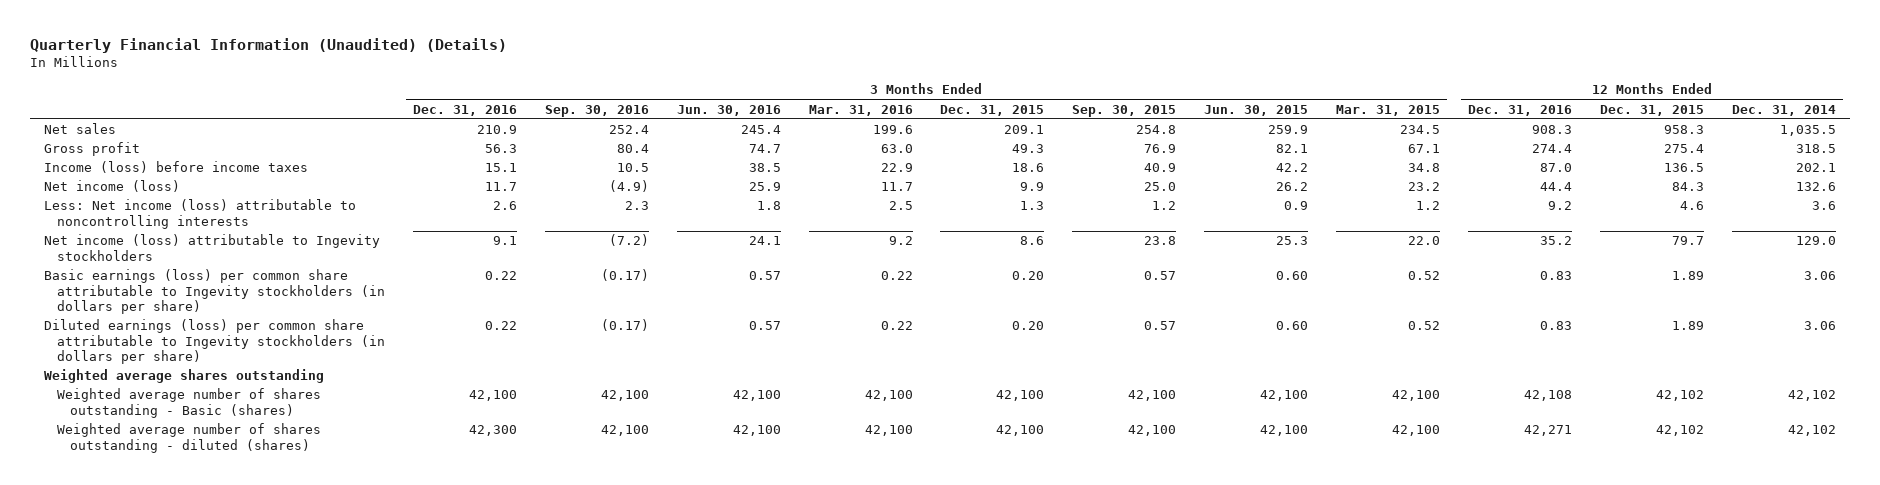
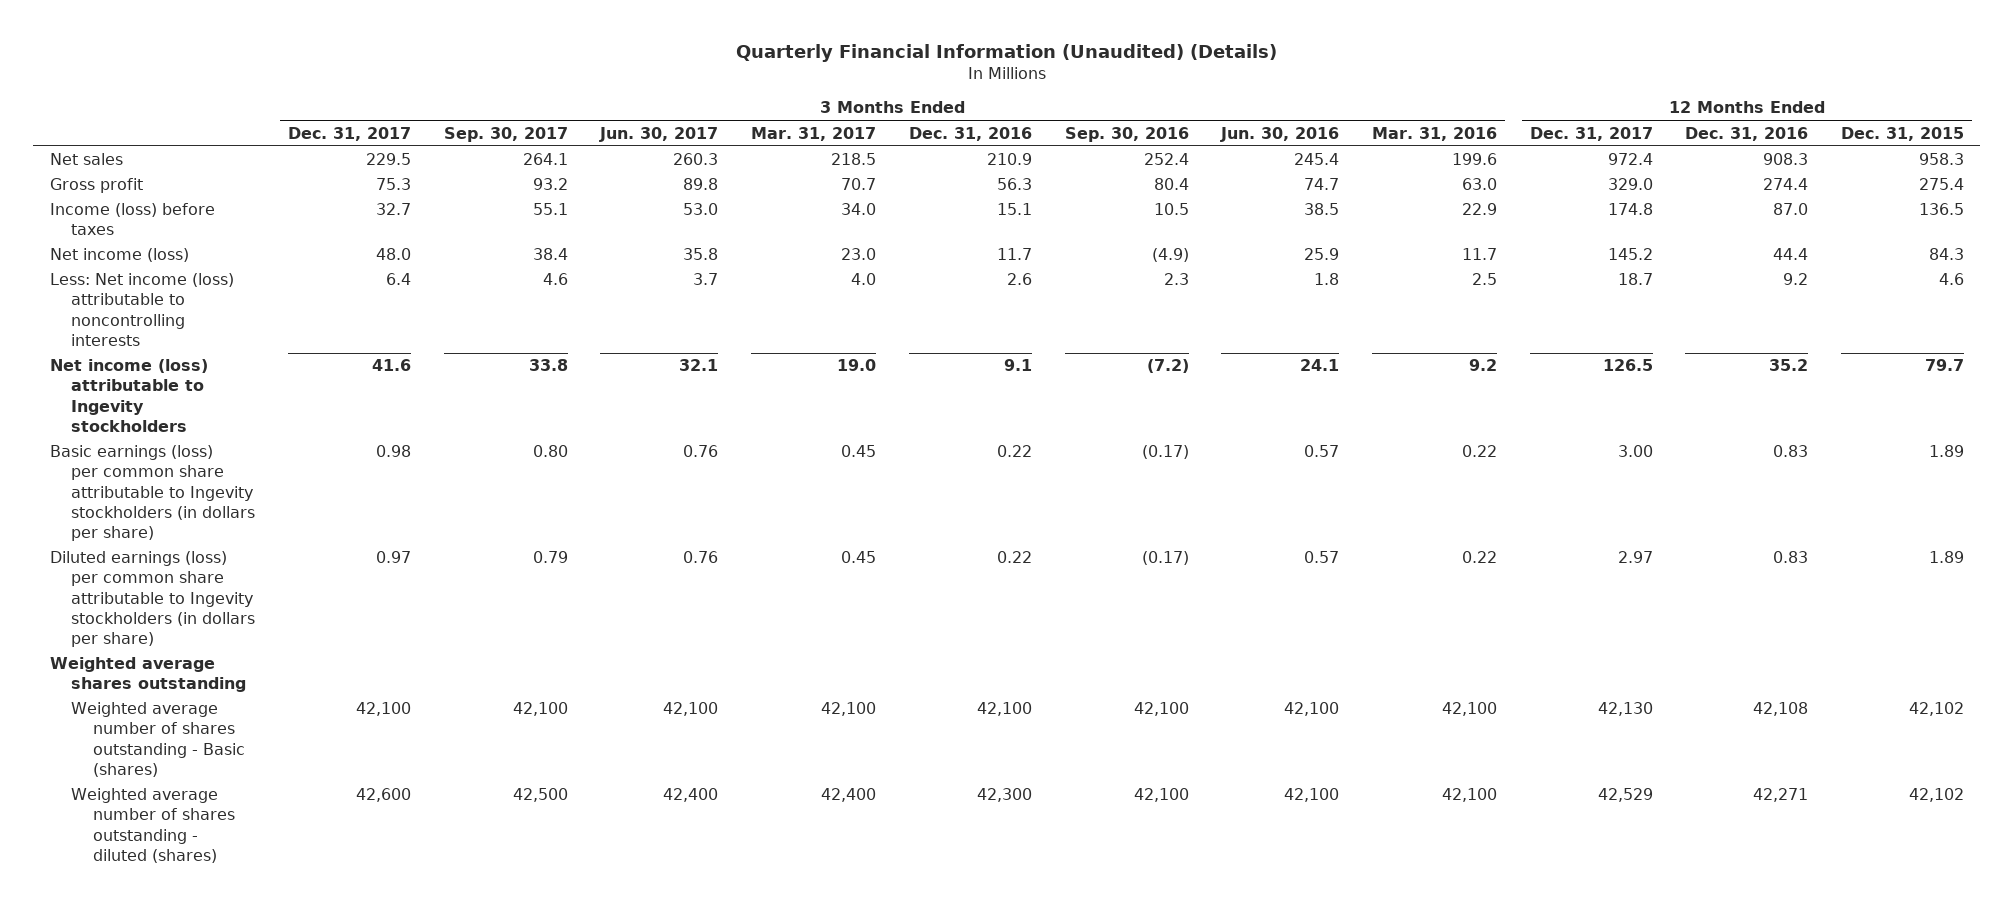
[940,104,1045,116] Dec. 31, 2015 -> none
[1072,104,1177,117] Sep. 30, 2015 -> none
[1204,104,1309,116] Jun. 30, 2015 -> none
[1336,104,1441,116] Mar. 31, 2015 -> none
[1731,104,1836,116] Dec. 31, 2014 -> none
none -> [288,126,412,141] Dec. 31, 2017
none -> [443,126,568,142] Sep. 30, 2017
none -> [599,126,719,142] Jun. 30, 2017
none -> [751,126,877,141] Mar. 31, 2017
none -> [1529,126,1653,141] Dec. 31, 2017
[43,161,308,174] Income (loss) before income taxes -> [49,203,215,236] Income (loss) before taxes

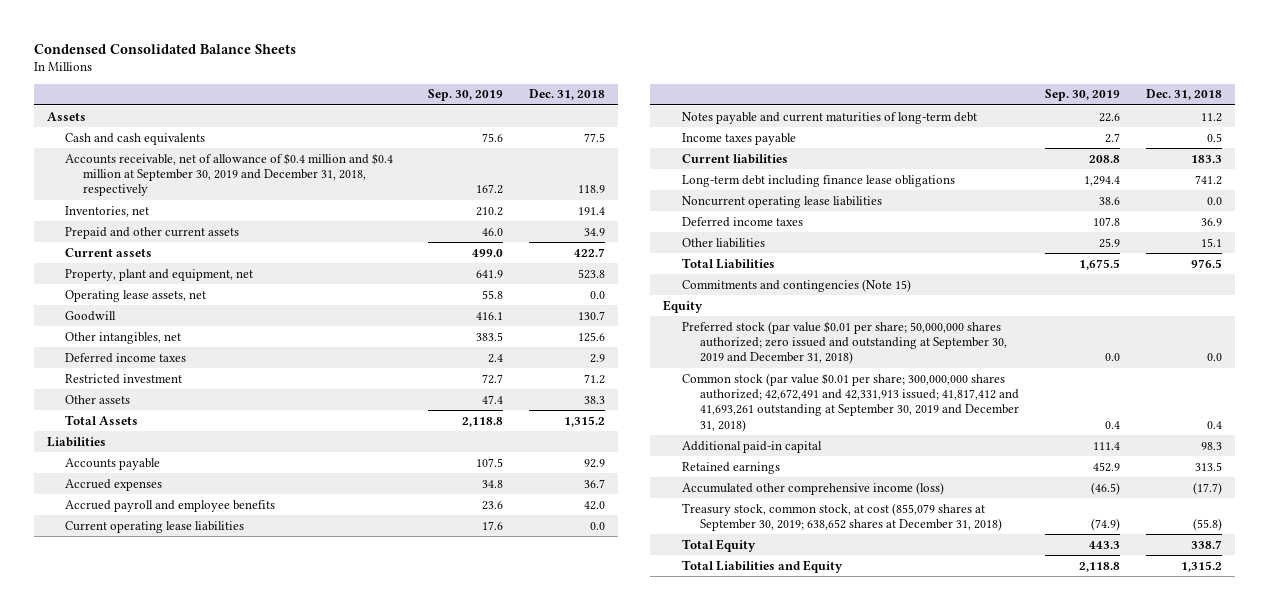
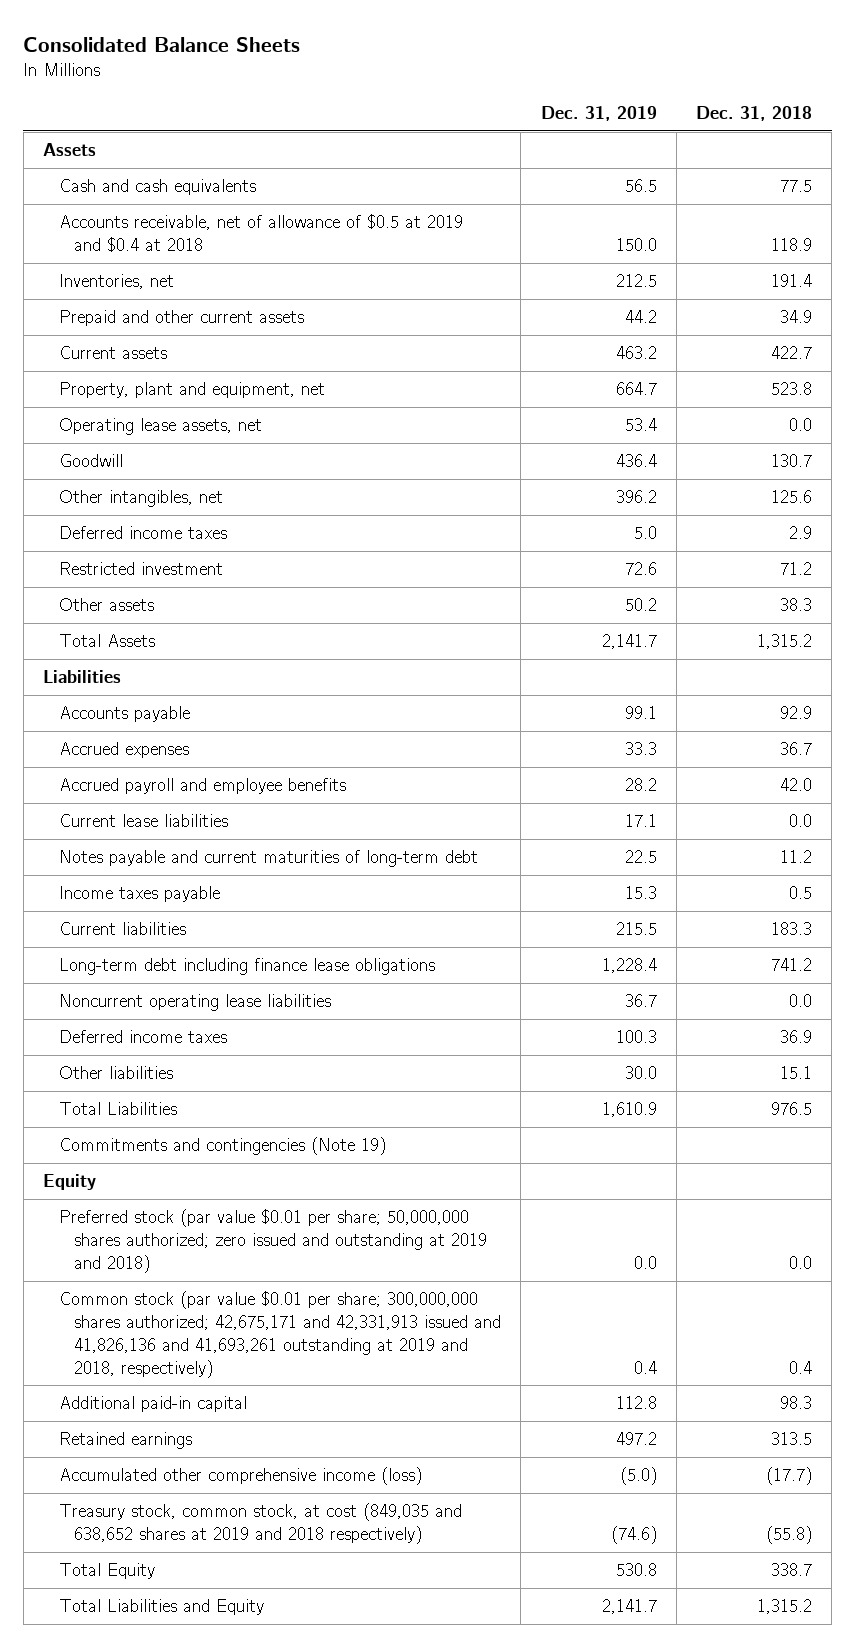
[34,43,297,54] Condensed Consolidated Balance Sheets -> [23,36,301,52] Consolidated Balance Sheets
[428,89,504,102] Sep. 30, 2019 -> none
none -> [540,105,657,121] Dec. 31, 2019
[65,152,394,197] Accounts receivable, net of allowance of $0.4 million and $0.4 million at September 30, 2019 and December 31, 2018, respectively -> [58,214,463,253] Accounts receivable, net of allowance of $0.5 at 2019 and $0.4 at 2018
[65,520,245,533] Current operating lease liabilities -> [58,814,228,828] Current lease liabilities
[681,278,911,292] Commitments and contingencies (Note 15) -> [58,1137,386,1156] Commitments and contingencies (Note 19)
[681,320,1007,365] Preferred stock (par value $0.01 per share; 50,000,000 shares authorized; zero issued and outstanding at September 30, 2019 and December 31, 2018) -> [58,1209,488,1273] Preferred stock (par value $0.01 per share; 50,000,000 shares authorized; zero issued and outstanding at 2019 and 2018)
[681,372,1019,432] Common stock (par value $0.01 per share; 300,000,000 shares authorized; 42,672,491 and 42,331,913 issued; 41,817,412 and 41,693,261 outstanding at September 30, 2019 and December 31, 2018) -> [58,1291,502,1378] Common stock (par value $0.01 per share; 300,000,000 shares authorized; 42,675,171 and 42,331,913 issued and 41,826,136 and 41,693,261 outstanding at 2019 and 2018, respectively)
[681,502,1002,531] Treasury stock, common stock, at cost (855,079 shares at September 30, 2019; 638,652 shares at December 31, 2018) -> [58,1503,462,1545] Treasury stock, common stock, at cost (849,035 and 638,652 shares at 2019 and 2018 respectively)

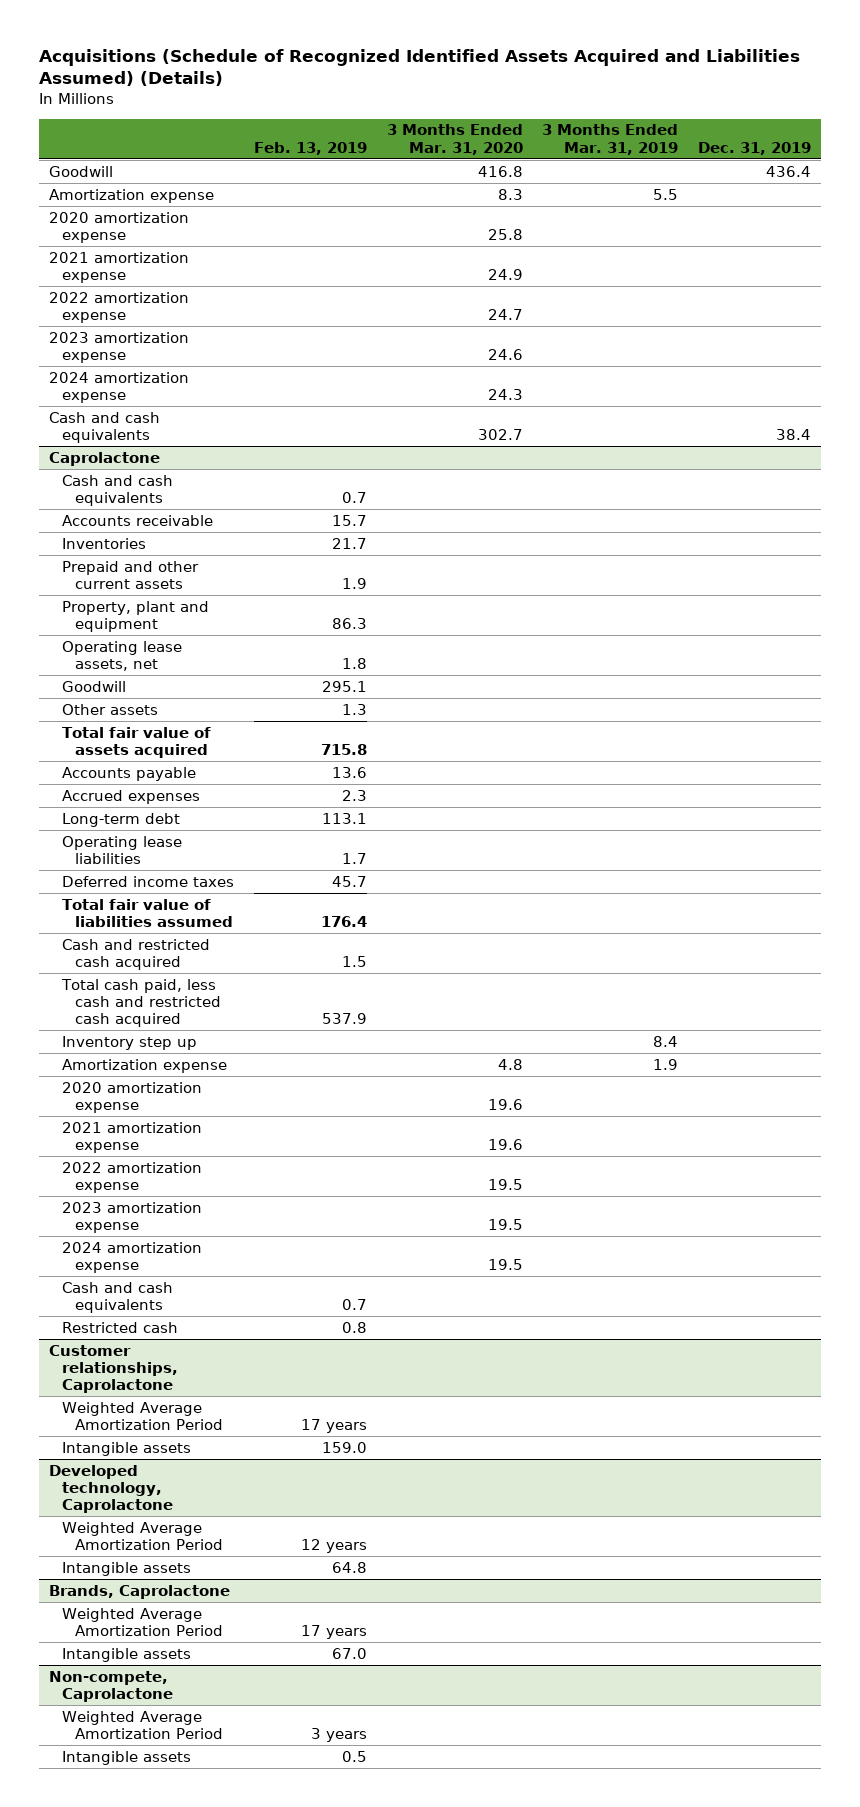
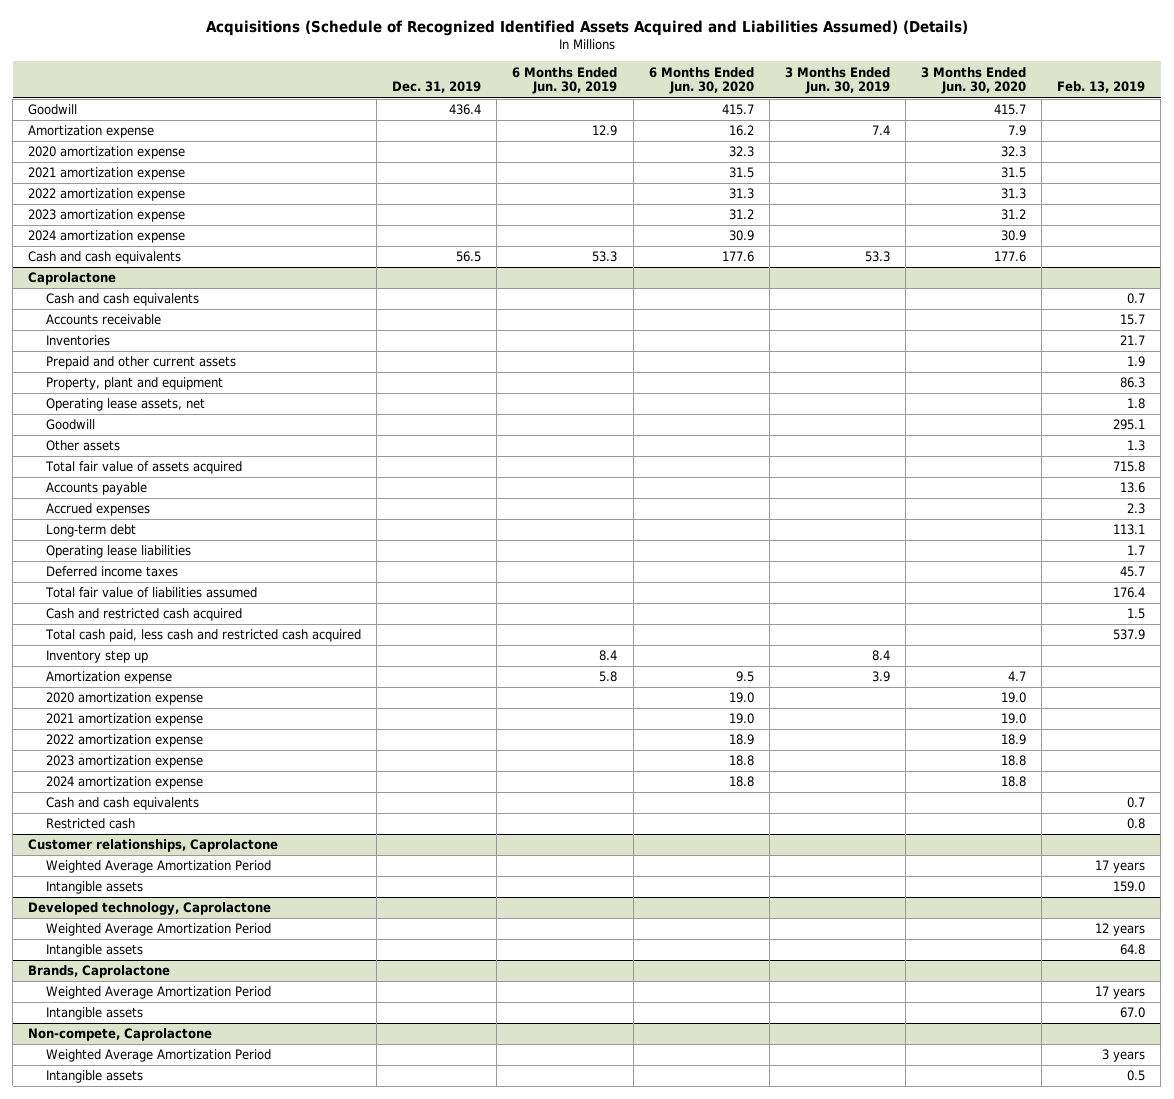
[386,124,523,155] 3 Months Ended Mar. 31, 2020 -> none
[542,124,679,155] 3 Months Ended Mar. 31, 2019 -> none
none -> [512,66,618,95] 6 Months Ended Jun. 30, 2019
none -> [648,66,754,95] 6 Months Ended Jun. 30, 2020
none -> [784,66,890,95] 3 Months Ended Jun. 30, 2019
none -> [921,66,1027,95] 3 Months Ended Jun. 30, 2020
[776,429,812,441] 38.4 -> [456,251,482,263] 56.5

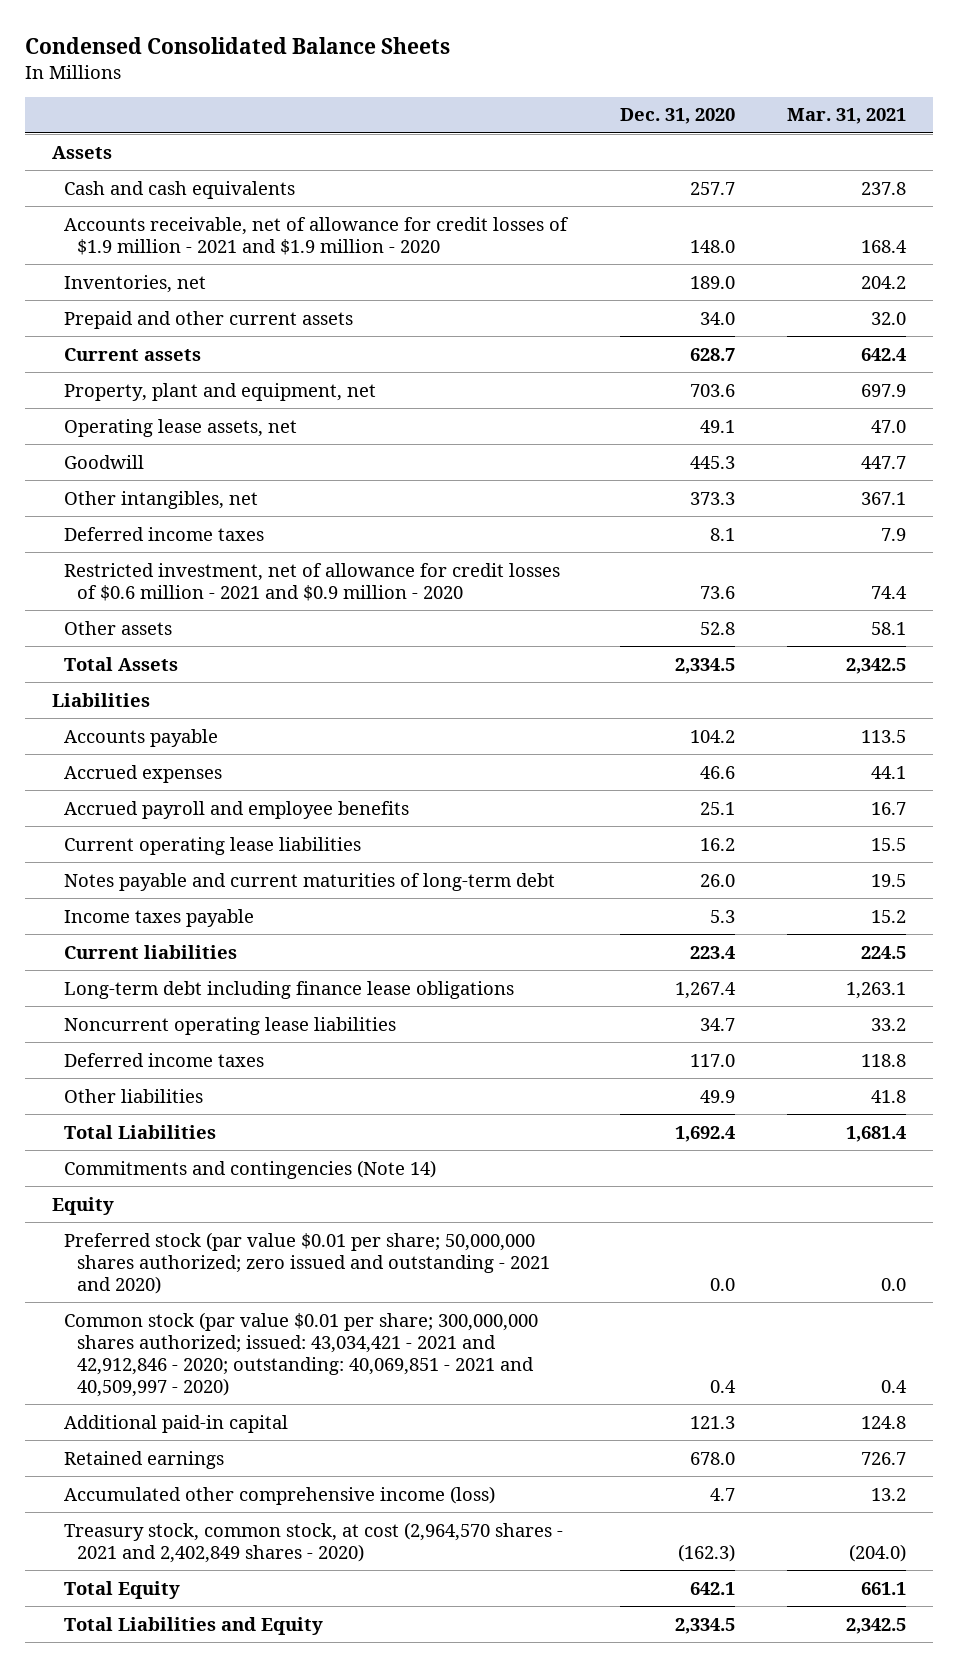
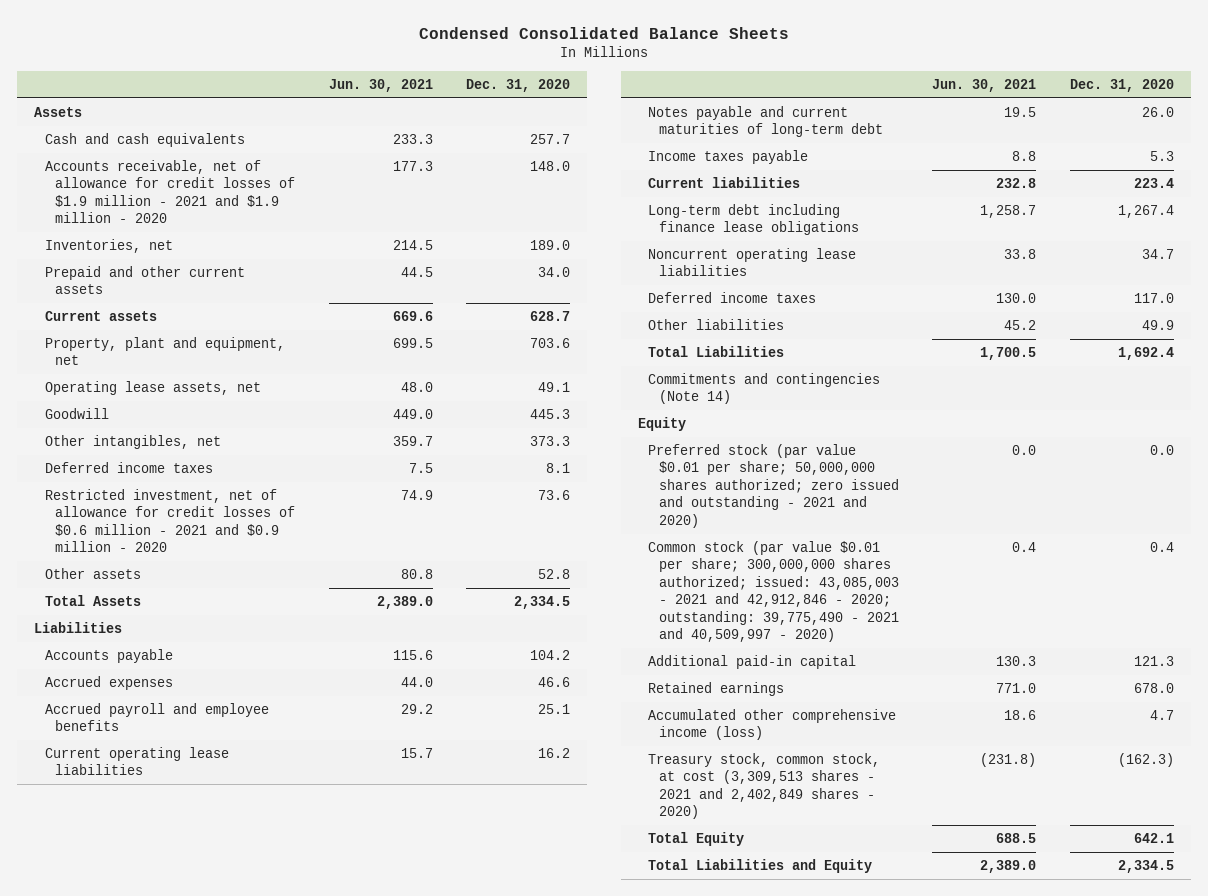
[787,108,907,125] Mar. 31, 2021 -> none
none -> [328,78,433,92] Jun. 30, 2021
[64,1311,539,1398] Common stock (par value $0.01 per share; 300,000,000 shares authorized; issued: 43,034,421 - 2021 and 42,912,846 - 2020; outstanding: 40,069,851 - 2021 and 40,509,997 - 2020) -> [648,540,899,643] Common stock (par value $0.01 per share; 300,000,000 shares authorized; issued: 43,085,003 - 2021 and 42,912,846 - 2020; outstanding: 39,775,490 - 2021 and 40,509,997 - 2020)
[64,1521,564,1563] Treasury stock, common stock, at cost (2,964,570 shares - 2021 and 2,402,849 shares - 2020) -> [648,752,881,820] Treasury stock, common stock, at cost (3,309,513 shares - 2021 and 2,402,849 shares - 2020)

